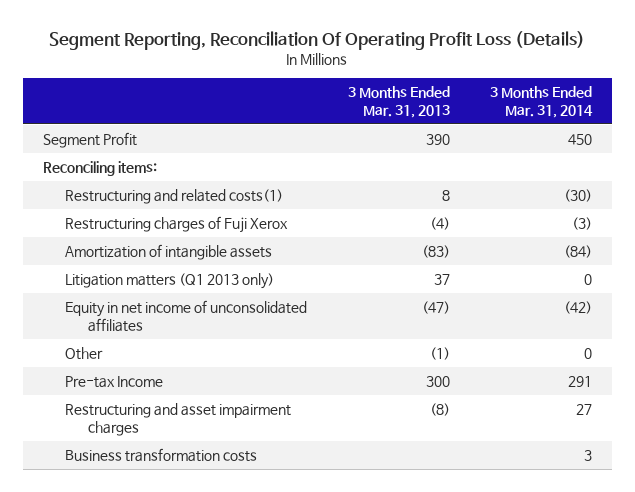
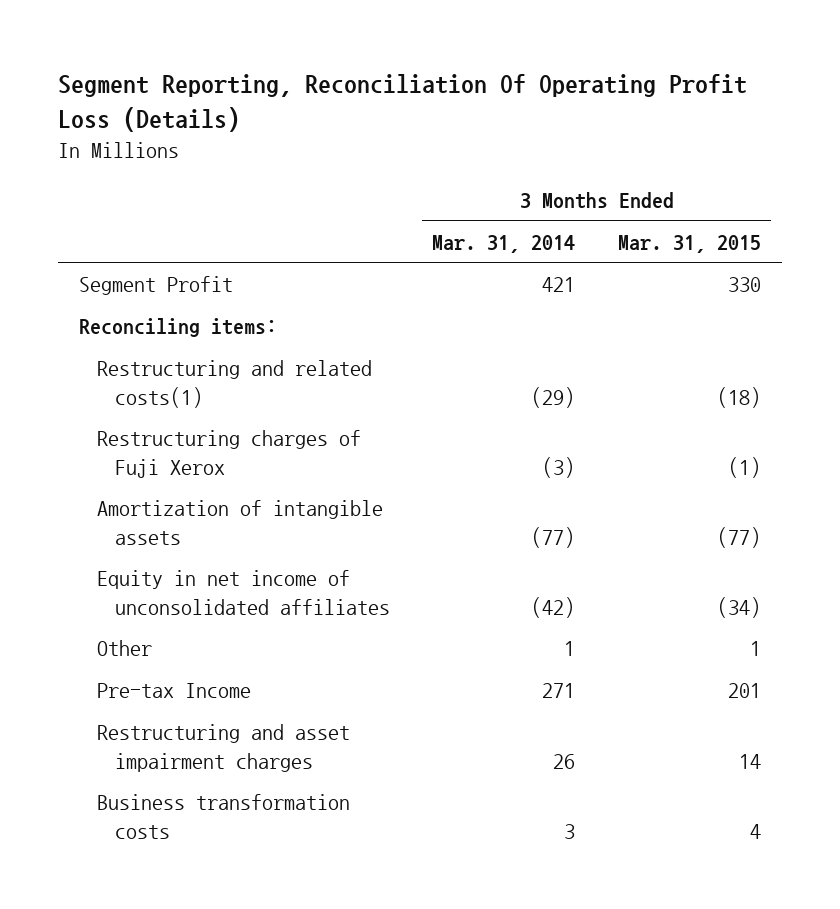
[347,85,450,119] 3 Months Ended Mar. 31, 2013 -> none
none -> [617,234,761,253] Mar. 31, 2015
[568,133,593,145] 450 -> [542,277,576,293] 421
[564,188,593,202] (30) -> [531,386,576,408] (29)
[65,272,275,289] Litigation matters (Q1 2013 only) -> none
[564,244,593,258] (84) -> [531,526,576,548] (77)
[584,347,593,359] 0 -> [564,641,576,657] 1
[568,375,593,387] 291 -> [542,683,576,699] 271
[576,403,593,415] 27 -> [553,753,576,769] 26

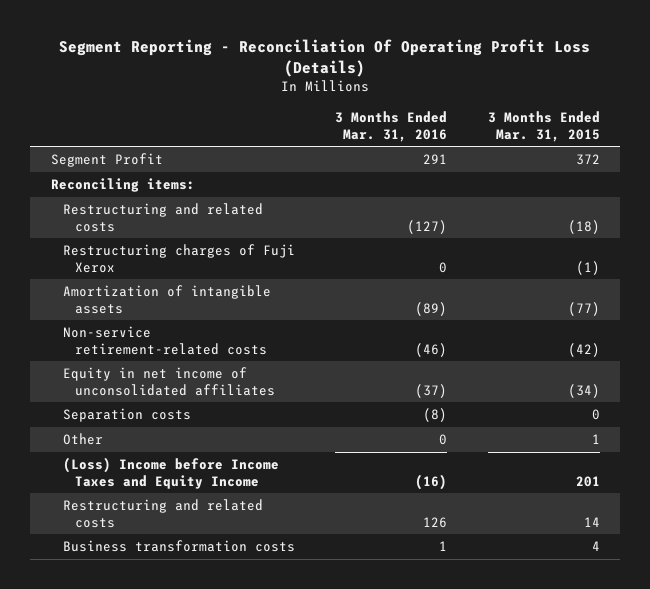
[57,74,747,132] Segment Reporting, Reconciliation Of Operating Profit Loss (Details) -> [59,38,591,77] Segment Reporting - Reconciliation Of Operating Profit Loss (Details)
[432,234,576,253] Mar. 31, 2014 -> none
none -> [335,111,448,142] 3 Months Ended Mar. 31, 2016
[727,277,761,293] 330 -> [575,154,600,166] 372
[97,360,373,408] Restructuring and related costs(1) -> [62,203,263,232] Restructuring and related costs
none -> [62,326,268,355] Non-service retirement-related costs
none -> [62,408,191,423] Separation costs
[97,683,252,699] Pre-tax Income -> [62,457,279,489] (Loss) Income before Income Taxes and Equity Income
[97,724,351,772] Restructuring and asset impairment charges -> [62,499,263,528] Restructuring and related costs

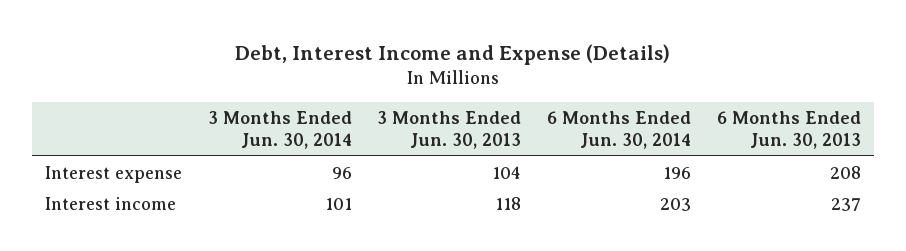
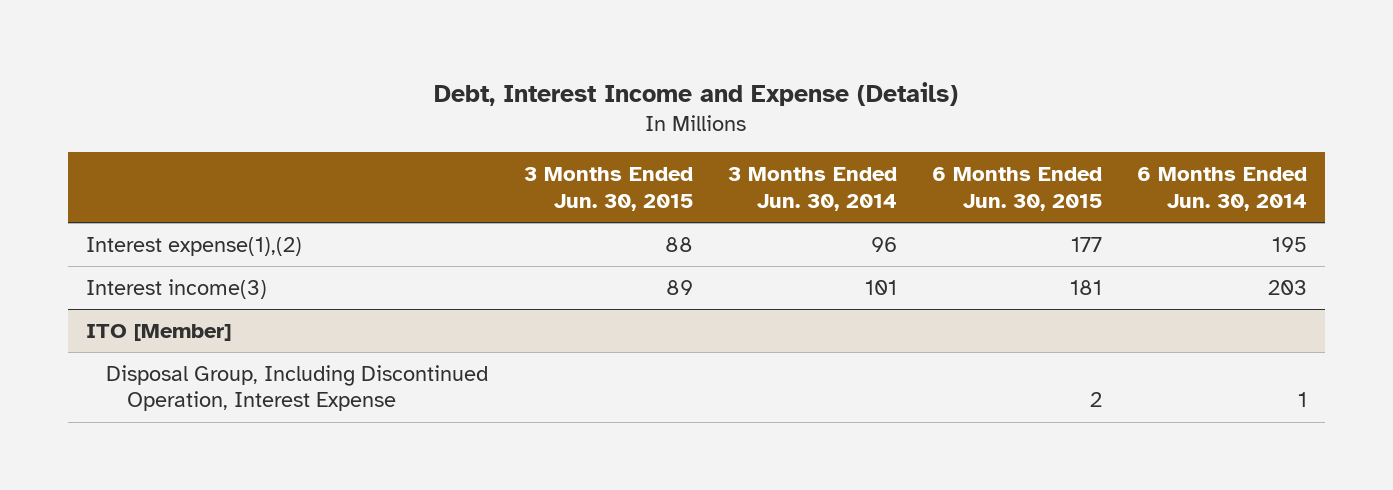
[377,110,522,150] 3 Months Ended Jun. 30, 2013 -> none
[716,110,861,150] 6 Months Ended Jun. 30, 2013 -> none
none -> [523,167,693,211] 3 Months Ended Jun. 30, 2015
none -> [931,167,1102,211] 6 Months Ended Jun. 30, 2015
[44,165,182,183] Interest expense -> [85,237,302,257] Interest expense(1),(2)
[663,166,692,179] 196 -> [1272,237,1308,253] 195
[44,196,176,210] Interest income -> [85,279,267,300] Interest income(3)
none -> [85,324,231,342] ITO [Member]
none -> [106,365,489,412] Disposal Group, Including Discontinued Operation, Interest Expense

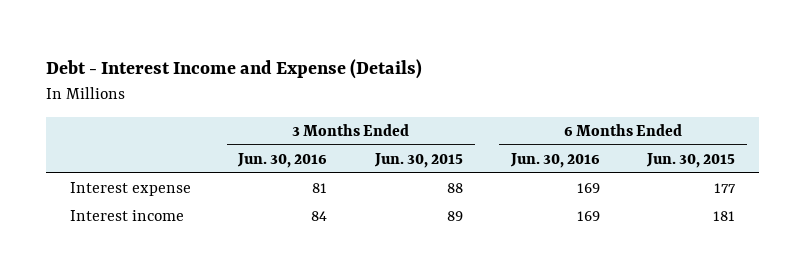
[434,81,959,106] Debt, Interest Income and Expense (Details) -> [46,59,423,80] Debt - Interest Income and Expense (Details)
[727,167,897,211] 3 Months Ended Jun. 30, 2014 -> none
[1137,167,1308,211] 6 Months Ended Jun. 30, 2014 -> none
none -> [237,152,328,168] Jun. 30, 2016
none -> [509,152,600,168] Jun. 30, 2016
[85,324,231,342] ITO [Member] -> none
[106,365,489,412] Disposal Group, Including Discontinued Operation, Interest Expense -> none
[85,237,302,257] Interest expense(1),(2) -> [69,182,191,197] Interest expense
[85,279,267,300] Interest income(3) -> [69,210,184,222] Interest income

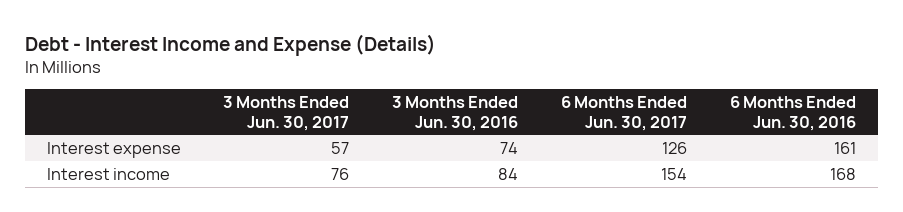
[373,152,463,168] Jun. 30, 2015 -> none
[646,152,736,168] Jun. 30, 2015 -> none
none -> [223,96,350,131] 3 Months Ended Jun. 30, 2017
none -> [561,96,688,131] 6 Months Ended Jun. 30, 2017
[312,183,328,194] 81 -> [500,141,519,154] 74
[576,183,600,194] 169 -> [834,141,857,154] 161
[576,211,600,222] 169 -> [830,167,857,180] 168

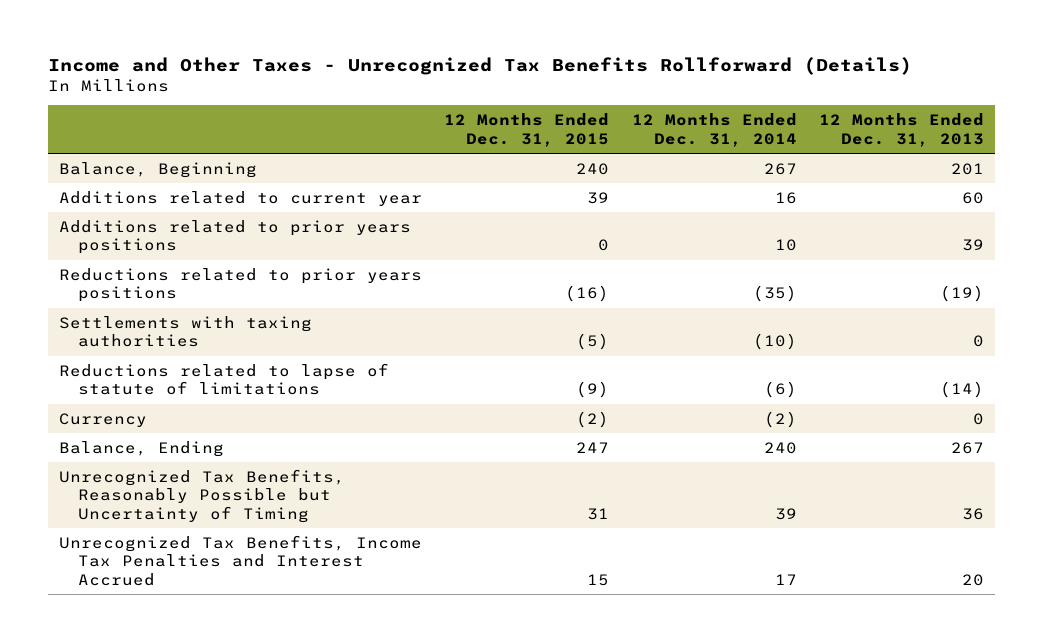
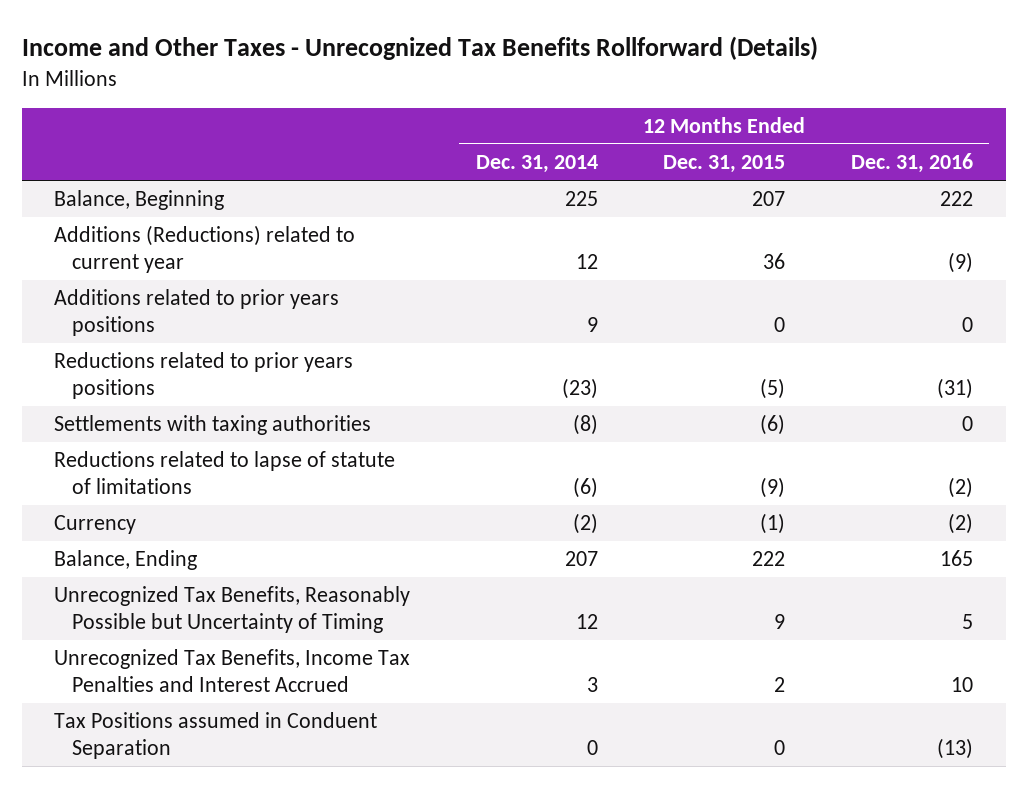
[819,113,985,147] 12 Months Ended Dec. 31, 2013 -> none
none -> [850,153,973,174] Dec. 31, 2016
[576,162,610,175] 240 -> [752,191,786,207] 207
[763,162,797,175] 267 -> [564,191,598,207] 225
[58,190,422,206] Additions related to current year -> [54,225,356,273] Additions (Reductions) related to current year
[587,191,610,204] 39 -> [763,252,786,269] 36
[774,191,797,204] 16 -> [575,253,598,269] 12
[774,239,797,252] 10 -> [586,316,598,332] 9
[565,285,610,303] (16) -> [760,377,786,399] (5)
[752,285,797,303] (35) -> [561,377,598,399] (23)
[576,333,610,351] (5) -> [760,414,786,436] (6)
[752,333,797,351] (10) -> [572,414,598,436] (8)
[576,410,610,428] (2) -> [760,513,786,535] (1)
[576,441,610,453] 247 -> [752,551,786,567] 222
[763,441,797,454] 240 -> [564,551,598,567] 207
[587,507,610,520] 31 -> [774,613,786,629] 9
[774,507,797,520] 39 -> [575,613,598,629] 12
[587,573,610,586] 15 -> [774,676,786,692] 2
[774,573,797,585] 17 -> [586,676,598,692] 3
none -> [54,712,378,759] Tax Positions assumed in Conduent Separation

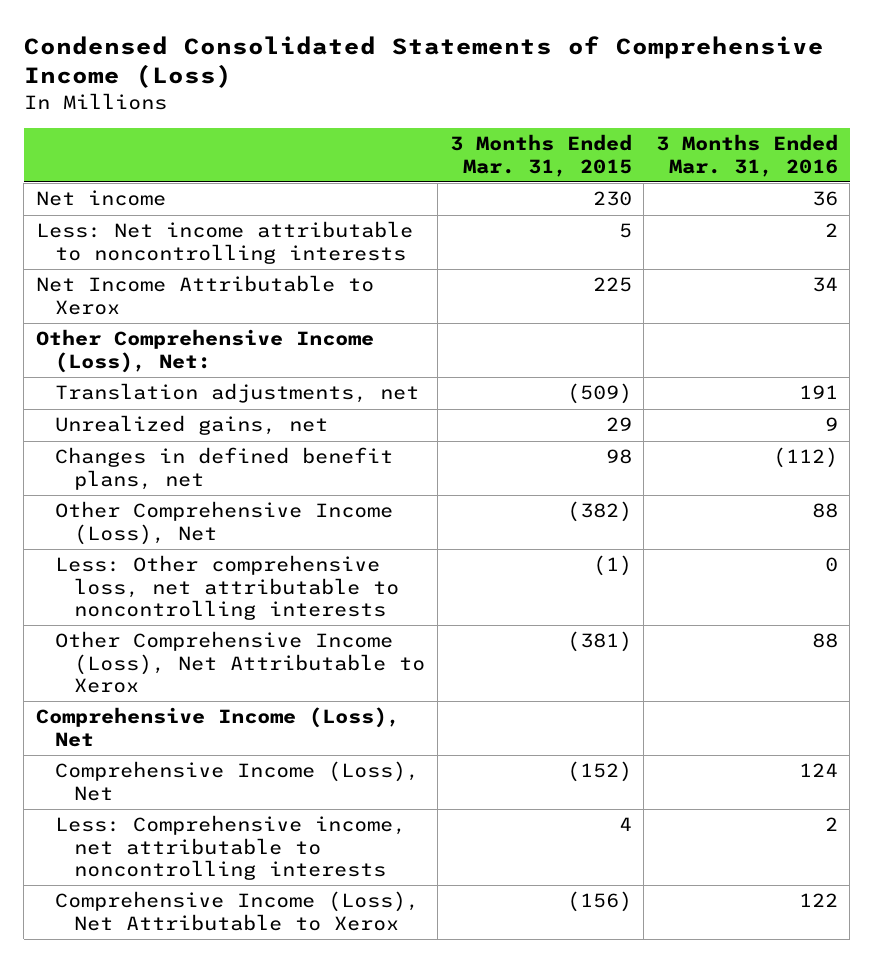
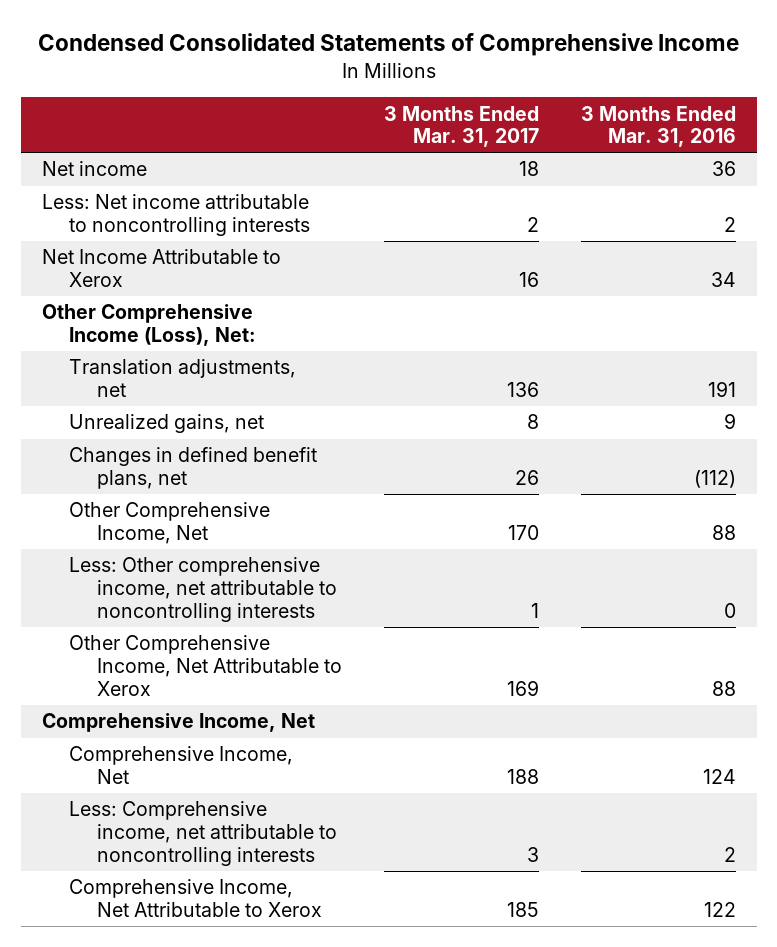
[23,35,824,89] Condensed Consolidated Statements of Comprehensive Income (Loss) -> [37,33,739,57] Condensed Consolidated Statements of Comprehensive Income
[449,134,632,177] 3 Months Ended Mar. 31, 2015 -> none
none -> [383,105,539,148] 3 Months Ended Mar. 31, 2017
[55,501,394,545] Other Comprehensive Income (Loss), Net -> [69,502,271,545] Other Comprehensive Income, Net
[55,555,400,621] Less: Other comprehensive loss, net attributable to noncontrolling interests -> [69,557,337,622] Less: Other comprehensive income, net attributable to noncontrolling interests
[55,631,426,694] Other Comprehensive Income (Loss), Net Attributable to Xerox -> [69,635,342,696] Other Comprehensive Income, Net Attributable to Xerox
[36,707,401,747] Comprehensive Income (Loss), Net -> [41,713,315,733] Comprehensive Income, Net
[55,761,420,801] Comprehensive Income (Loss), Net -> [69,746,294,785] Comprehensive Income, Net
[55,891,420,931] Comprehensive Income (Loss), Net Attributable to Xerox -> [69,879,322,918] Comprehensive Income, Net Attributable to Xerox

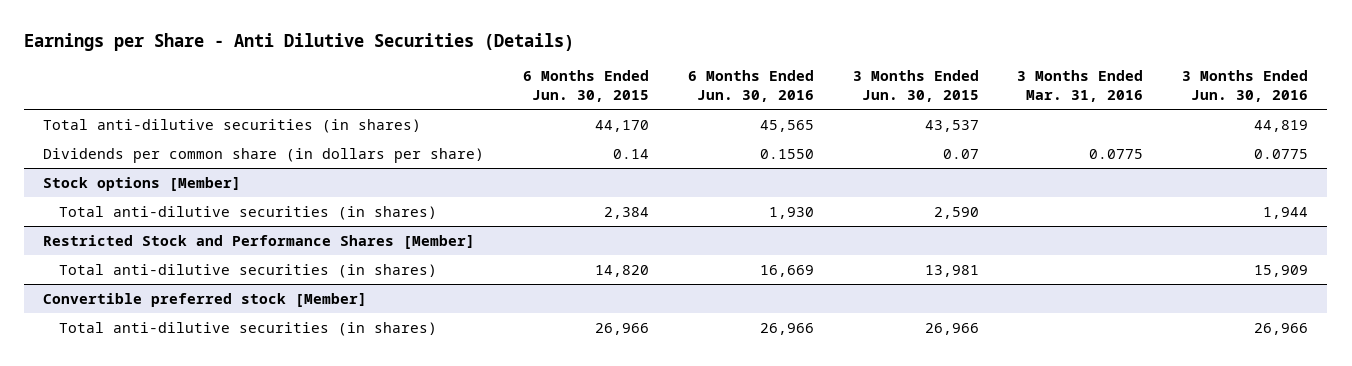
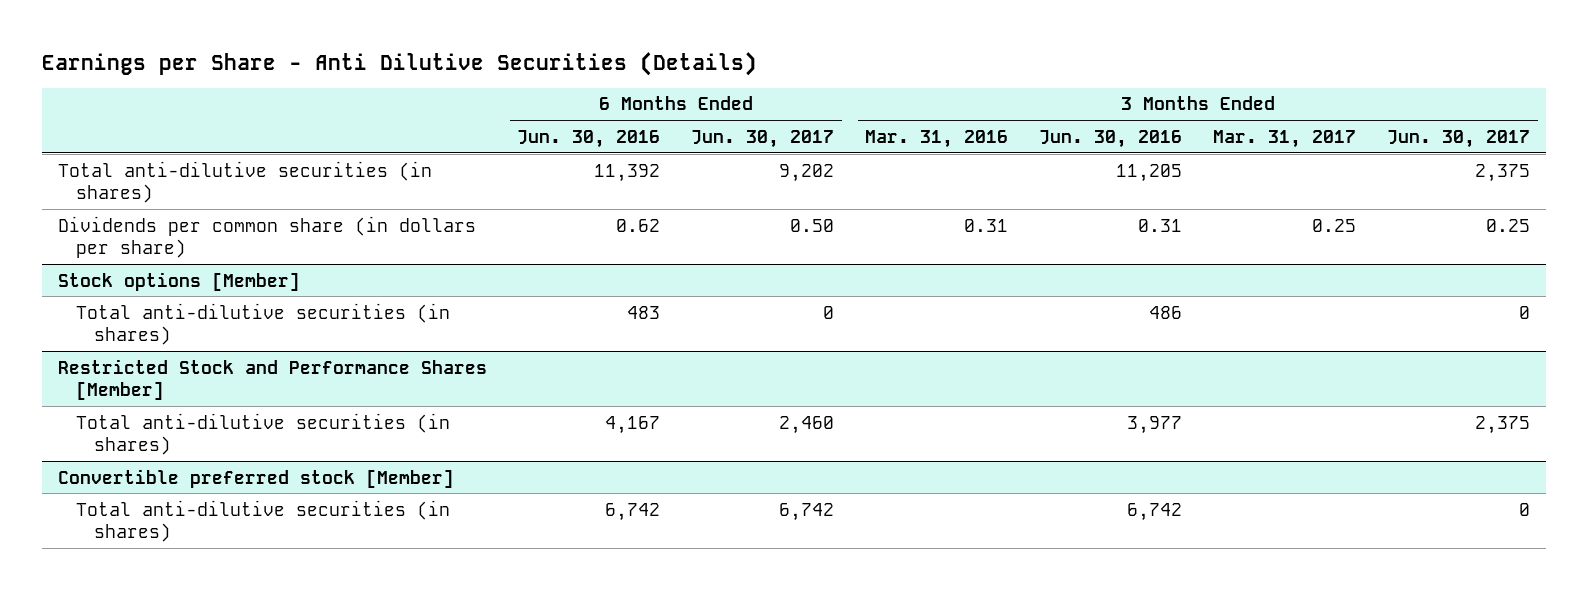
[523,70,650,102] 6 Months Ended Jun. 30, 2015 -> none
[852,70,979,102] 3 Months Ended Jun. 30, 2015 -> none
none -> [691,129,835,148] Jun. 30, 2017
none -> [1213,129,1357,148] Mar. 31, 2017
none -> [1387,129,1531,148] Jun. 30, 2017
[759,119,814,132] 45,565 -> [594,163,661,182] 11,392
[1254,119,1309,132] 44,819 -> [1116,163,1183,182] 11,205
[759,148,814,159] 0.1550 -> [616,218,661,232] 0.62
[1089,148,1144,159] 0.0775 -> [964,218,1009,232] 0.31
[1254,148,1309,159] 0.0775 -> [1138,218,1183,232] 0.31
[768,206,814,219] 1,930 -> [627,305,661,319] 483
[1263,206,1309,219] 1,944 -> [1149,305,1183,319] 486
[759,264,814,277] 16,669 -> [605,415,661,434] 4,167
[1254,264,1309,277] 15,909 -> [1127,415,1183,434] 3,977
[759,322,814,335] 26,966 -> [605,502,661,521] 6,742
[1254,322,1309,335] 26,966 -> [1127,502,1183,521] 6,742

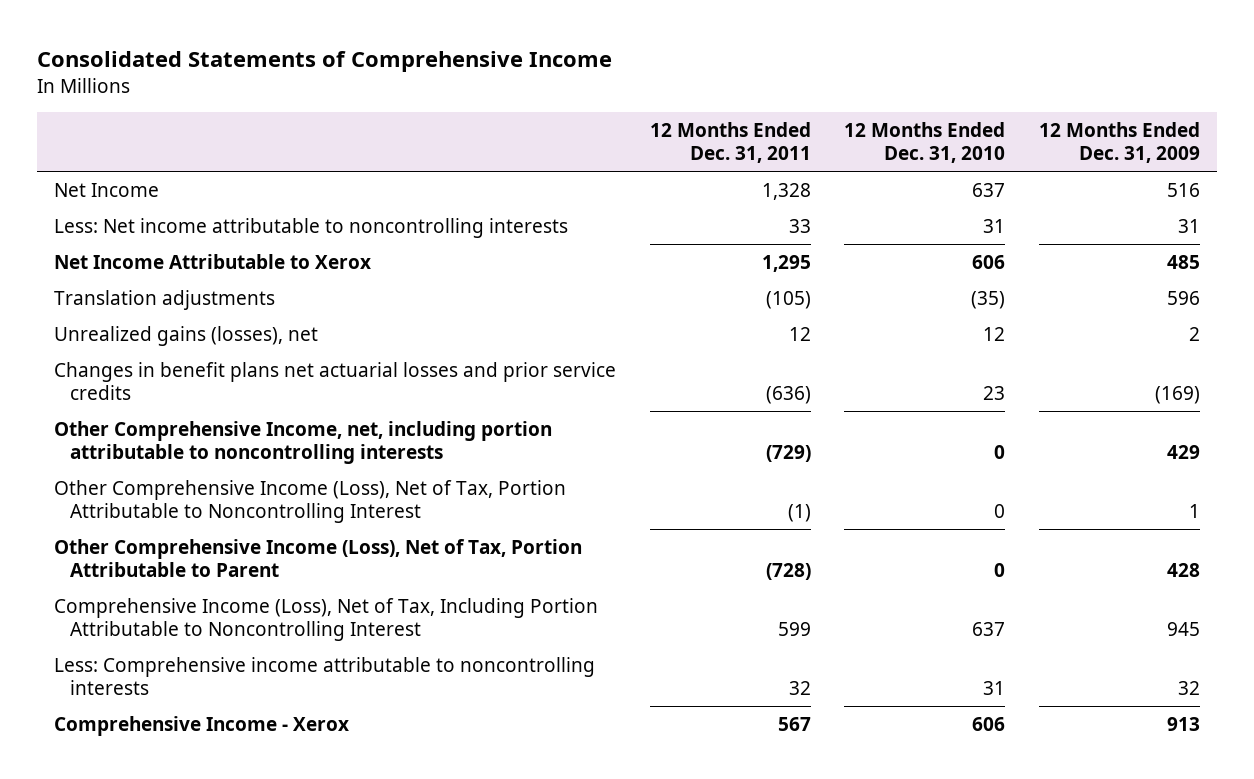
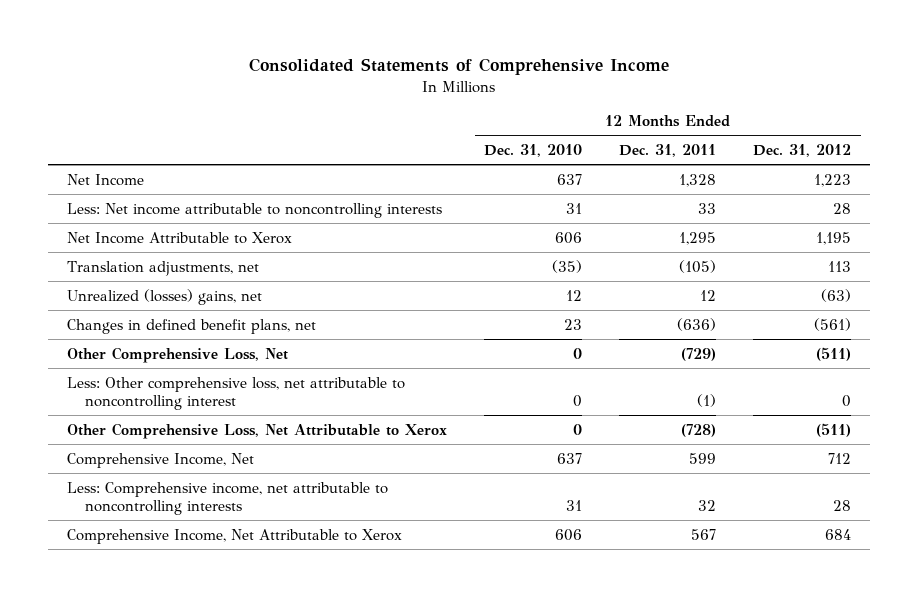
[1038,121,1200,164] 12 Months Ended Dec. 31, 2009 -> none
none -> [753,144,852,158] Dec. 31, 2012
[54,289,276,310] Translation adjustments -> [66,260,259,276] Translation adjustments, net
[54,325,319,346] Unrealized gains (losses), net -> [66,288,262,305] Unrealized (losses) gains, net
[54,361,617,401] Changes in benefit plans net actuarial losses and prior service credits -> [66,318,316,334] Changes in defined benefit plans, net
[54,420,553,465] Other Comprehensive Income, net, including portion attributable to noncontrolling interests -> [66,346,288,363] Other Comprehensive Loss, Net
[54,479,567,524] Other Comprehensive Income (Loss), Net of Tax, Portion Attributable to Noncontrolling Interest -> [66,376,405,410] Less: Other comprehensive loss, net attributable to noncontrolling interest
[54,538,583,578] Other Comprehensive Income (Loss), Net of Tax, Portion Attributable to Parent -> [66,422,447,439] Other Comprehensive Loss, Net Attributable to Xerox
[54,597,599,642] Comprehensive Income (Loss), Net of Tax, Including Portion Attributable to Noncontrolling Interest -> [66,452,254,468] Comprehensive Income, Net
[54,656,596,696] Less: Comprehensive income attributable to noncontrolling interests -> [66,481,388,515] Less: Comprehensive income, net attributable to noncontrolling interests
[54,715,350,736] Comprehensive Income - Xerox -> [66,528,402,544] Comprehensive Income, Net Attributable to Xerox

